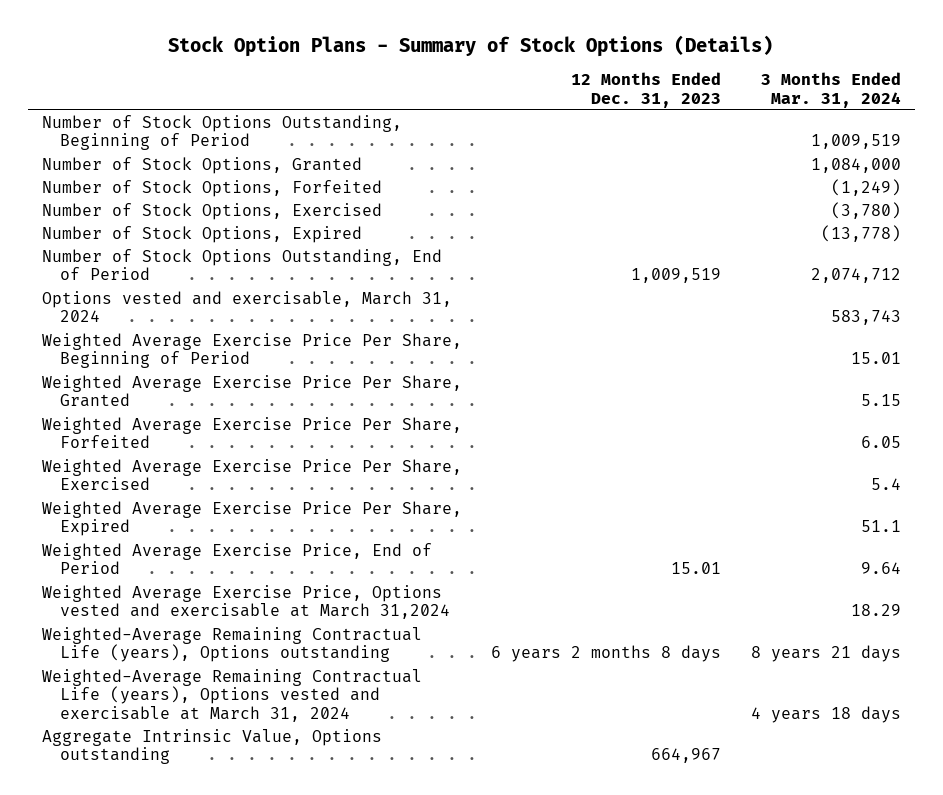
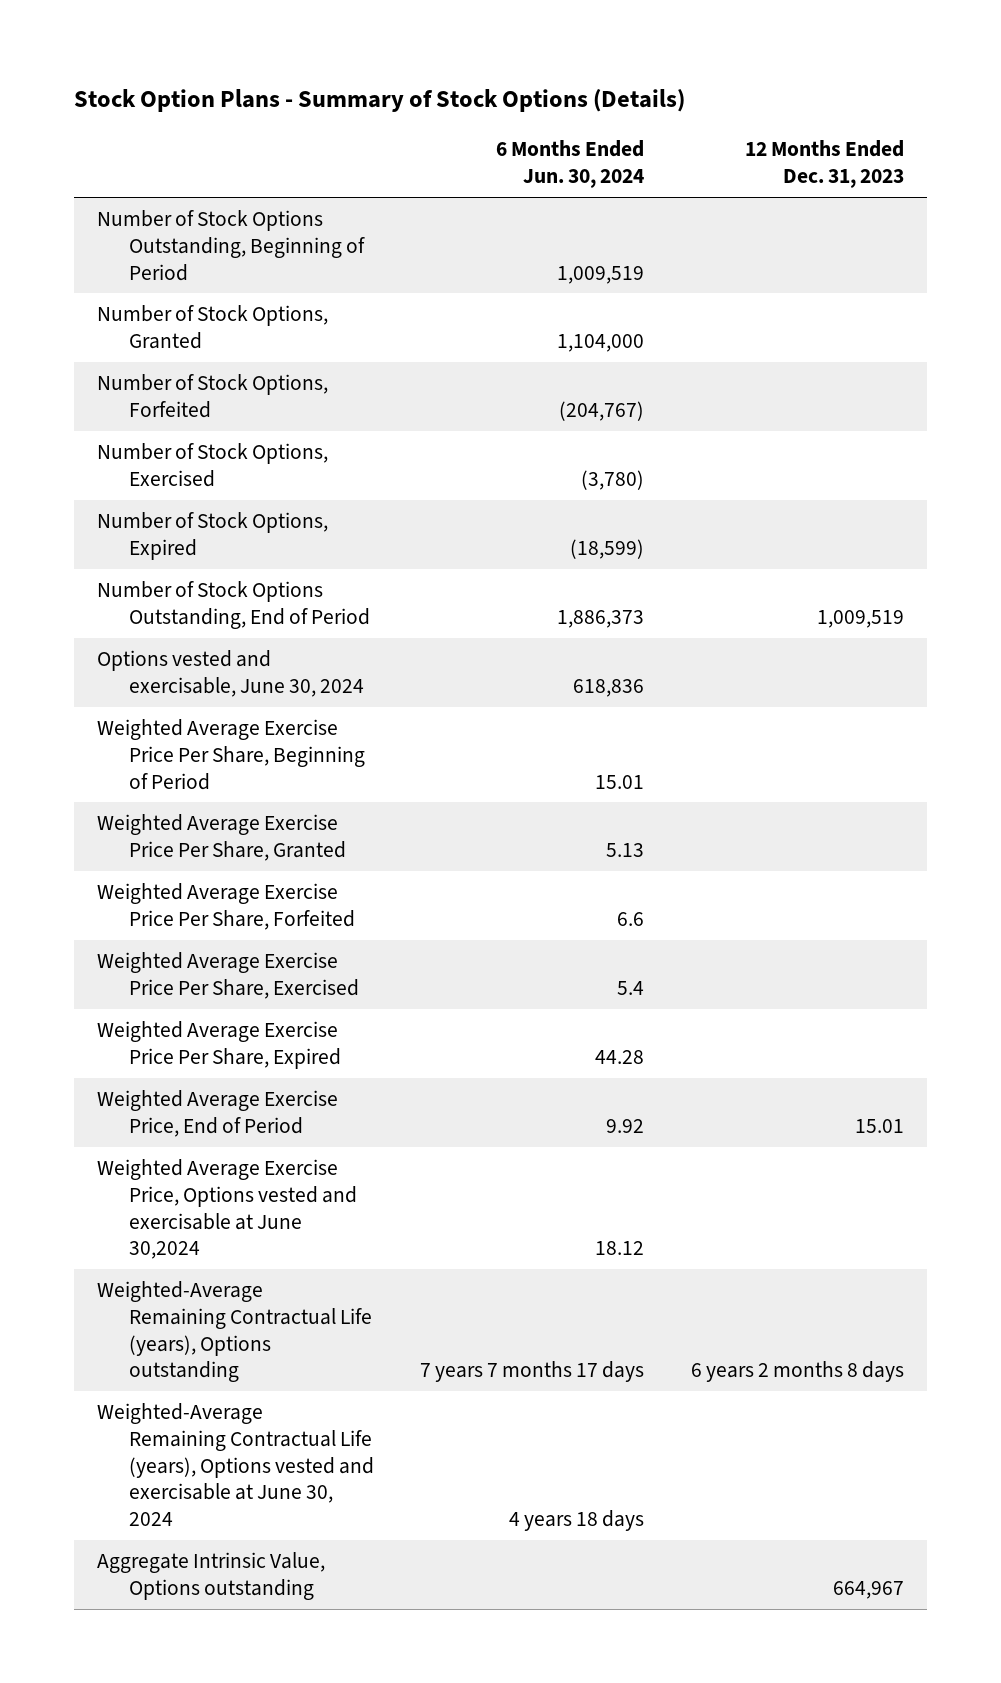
[760,72,901,108] 3 Months Ended Mar. 31, 2024 -> none
none -> [496,140,645,189] 6 Months Ended Jun. 30, 2024
[42,291,453,323] Options vested and exercisable, March 31, 2024 -> [96,650,365,697] Options vested and exercisable, June 30, 2024
[42,585,451,620] Weighted Average Exercise Price, Options vested and exercisable at March 31,2024 -> [96,1159,358,1260] Weighted Average Exercise Price, Options vested and exercisable at June 30,2024
[42,669,423,722] Weighted-Average Remaining Contractual Life (years), Options vested and exercisable at March 31, 2024 -> [96,1403,375,1527] Weighted-Average Remaining Contractual Life (years), Options vested and exercisable at June 30, 2024

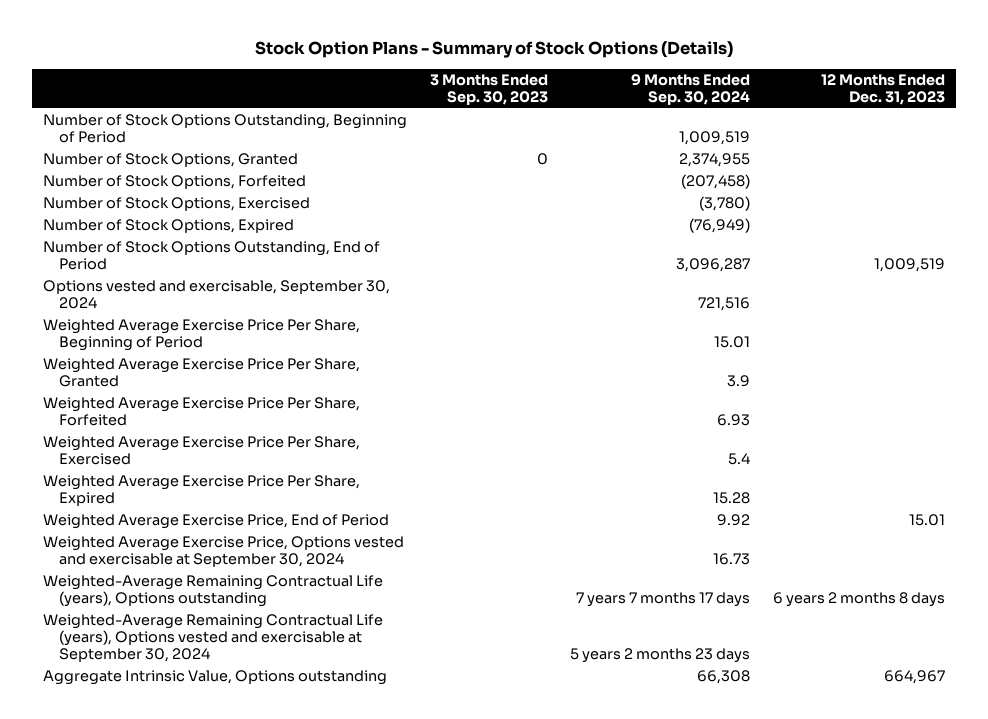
[496,140,645,189] 6 Months Ended Jun. 30, 2024 -> none
none -> [429,74,548,105] 3 Months Ended Sep. 30, 2023
none -> [631,74,751,105] 9 Months Ended Sep. 30, 2024
[96,650,365,697] Options vested and exercisable, June 30, 2024 -> [43,280,391,310] Options vested and exercisable, September 30, 2024
[96,1159,358,1260] Weighted Average Exercise Price, Options vested and exercisable at June 30,2024 -> [43,536,405,568] Weighted Average Exercise Price, Options vested and exercisable at September 30, 2024
[96,1403,375,1527] Weighted-Average Remaining Contractual Life (years), Options vested and exercisable at June 30, 2024 -> [43,614,384,662] Weighted-Average Remaining Contractual Life (years), Options vested and exercisable at September 30, 2024

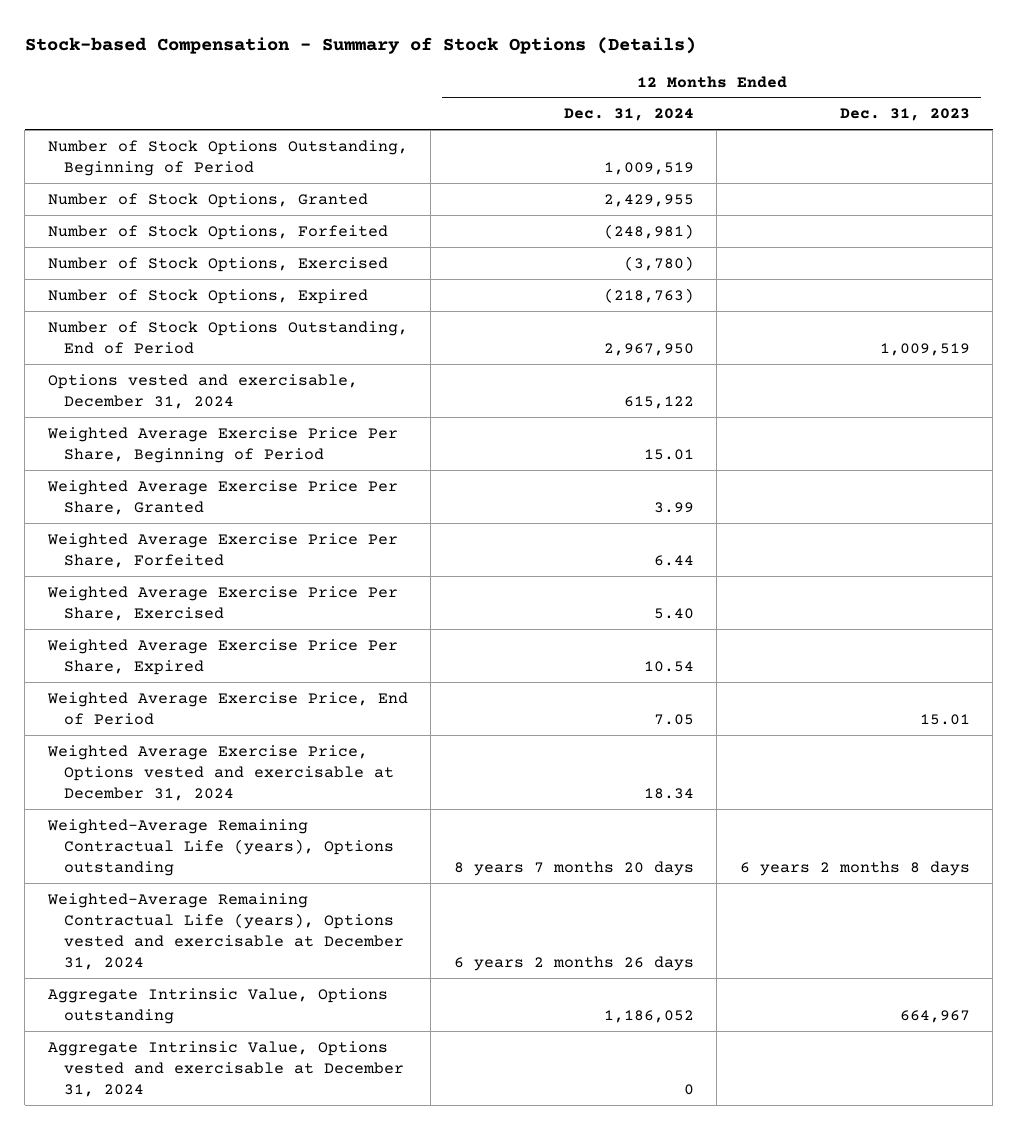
[255,41,734,59] Stock Option Plans - Summary of Stock Options (Details) -> [24,36,696,54] Stock-based Compensation - Summary of Stock Options (Details)
[429,74,548,105] 3 Months Ended Sep. 30, 2023 -> none
[631,74,751,105] 9 Months Ended Sep. 30, 2024 -> none
none -> [563,108,694,122] Dec. 31, 2024
[43,280,391,310] Options vested and exercisable, September 30, 2024 -> [47,373,358,409] Options vested and exercisable, December 31, 2024
[43,536,405,568] Weighted Average Exercise Price, Options vested and exercisable at September 30, 2024 -> [46,744,394,801] Weighted Average Exercise Price, Options vested and exercisable at December 31, 2024
[43,614,384,662] Weighted-Average Remaining Contractual Life (years), Options vested and exercisable at September 30, 2024 -> [46,892,404,970] Weighted-Average Remaining Contractual Life (years), Options vested and exercisable at December 31, 2024
none -> [47,1040,404,1097] Aggregate Intrinsic Value, Options vested and exercisable at December 31, 2024

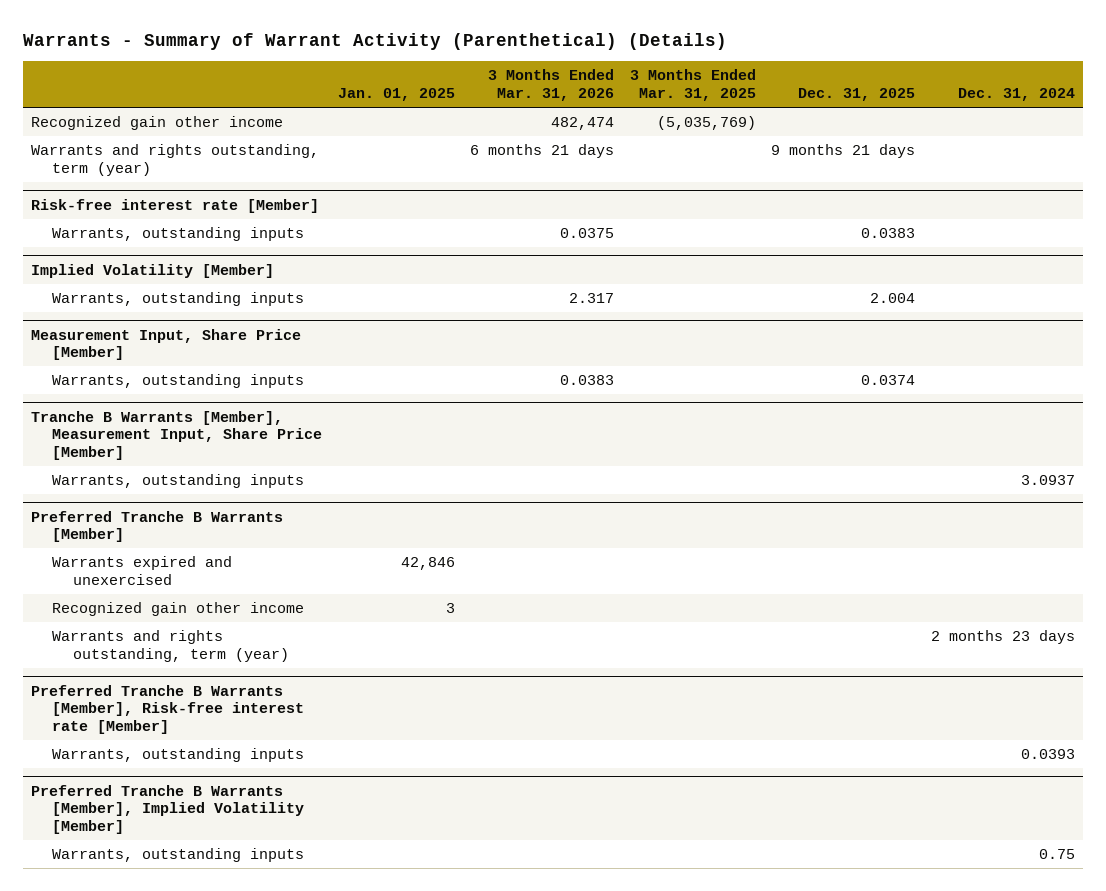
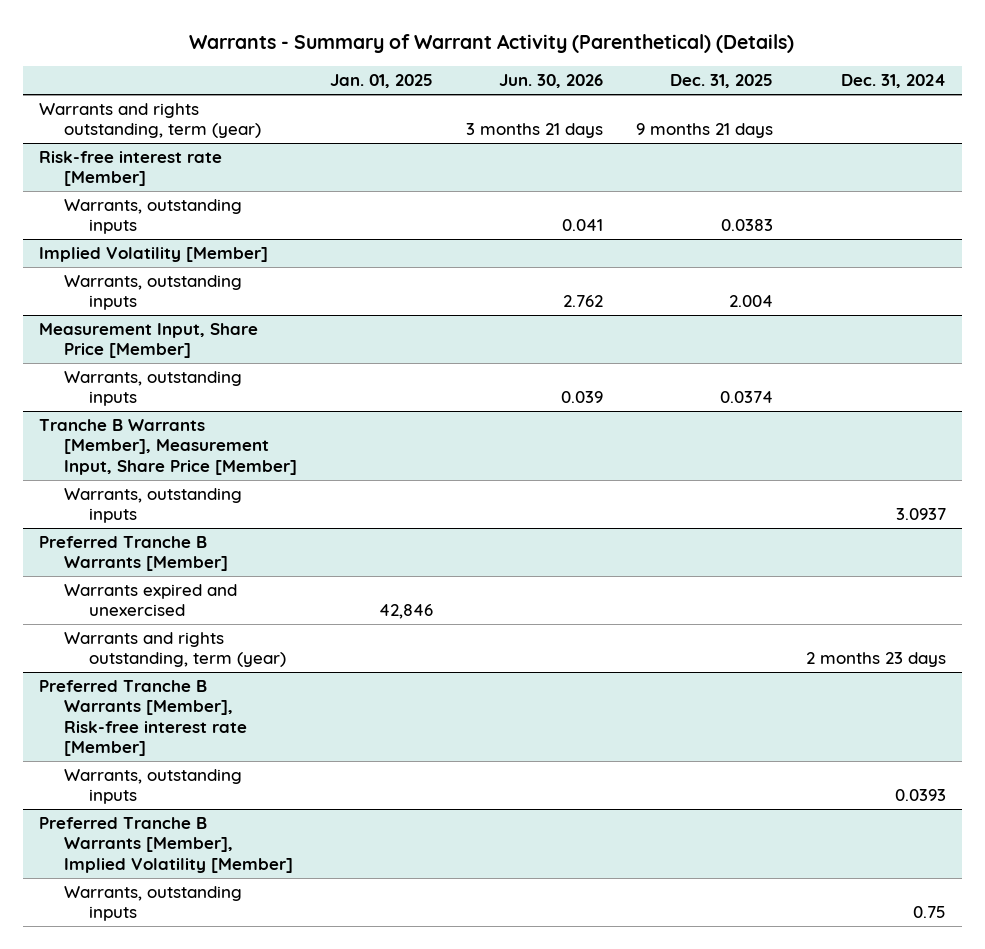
[488,69,615,101] 3 Months Ended Mar. 31, 2026 -> none
[629,69,756,101] 3 Months Ended Mar. 31, 2025 -> none
none -> [498,74,603,89] Jun. 30, 2026
[30,116,283,131] Recognized gain other income -> none
[52,602,305,617] Recognized gain other income -> none

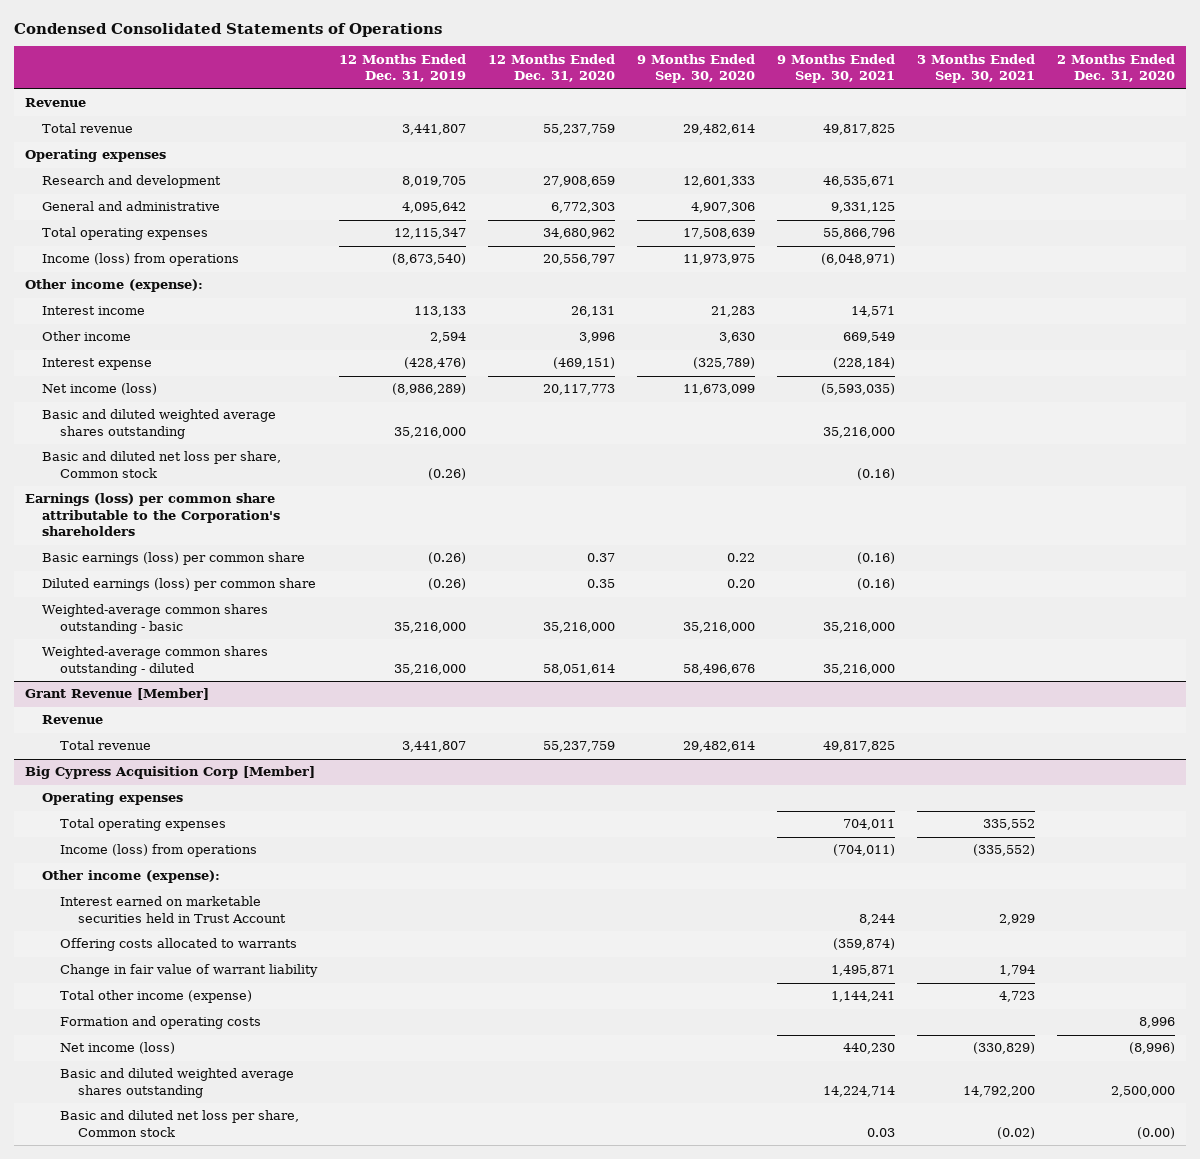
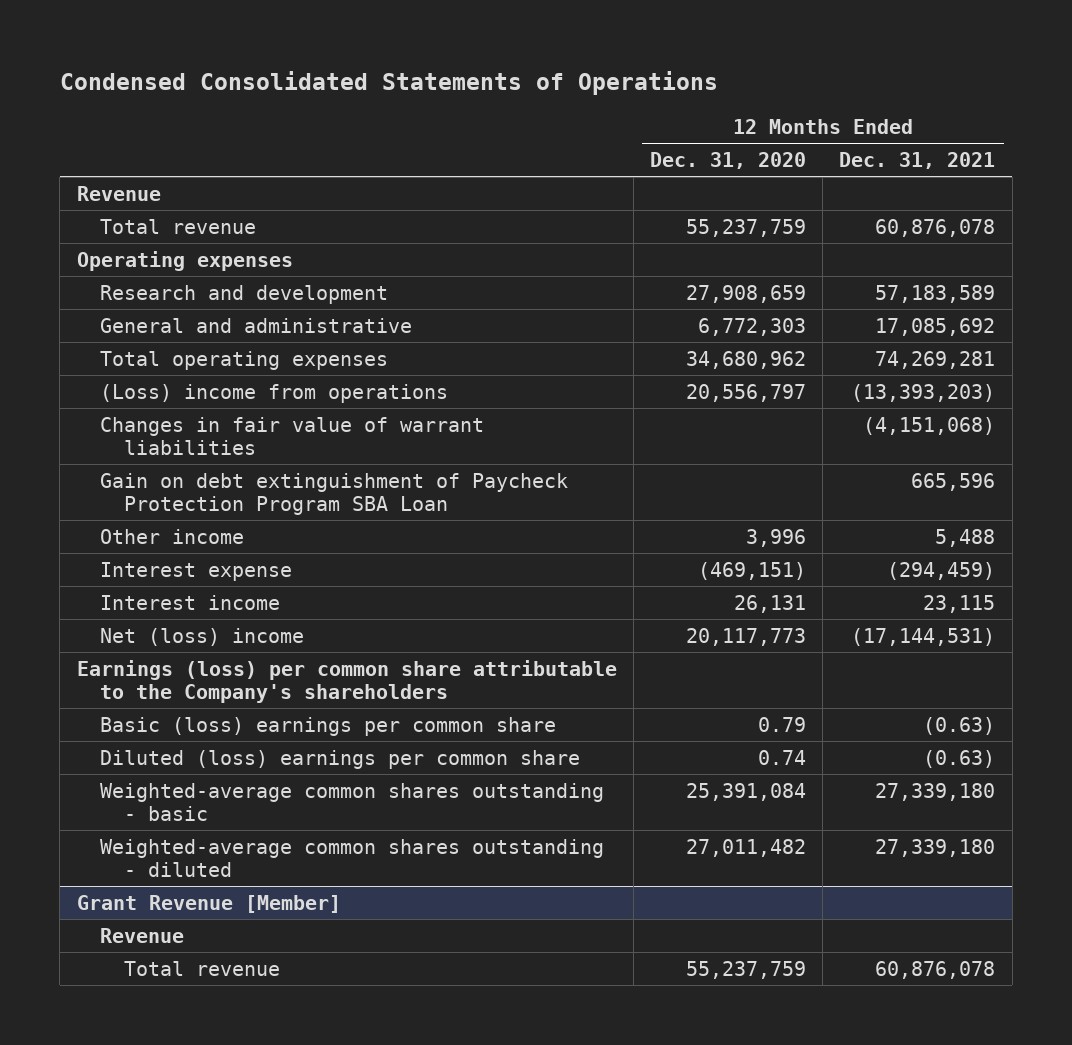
[338,53,466,83] 12 Months Ended Dec. 31, 2019 -> none
[636,53,755,84] 9 Months Ended Sep. 30, 2020 -> none
[776,53,895,84] 9 Months Ended Sep. 30, 2021 -> none
[916,53,1035,84] 3 Months Ended Sep. 30, 2021 -> none
[1056,53,1175,83] 2 Months Ended Dec. 31, 2020 -> none
none -> [839,151,996,169] Dec. 31, 2021
[24,279,203,293] Other income (expense): -> none
[42,253,240,267] Income (loss) from operations -> [100,383,449,403] (Loss) income from operations
none -> [100,416,485,455] Changes in fair value of warrant liabilities
none -> [100,472,569,515] Gain on debt extinguishment of Paycheck Protection Program SBA Loan
[42,409,277,439] Basic and diluted weighted average shares outstanding -> none
[42,451,282,478] Basic and diluted net loss per share, Common stock -> none
[42,306,146,316] Interest income -> [100,594,281,610] Interest income
[42,383,158,396] Net income (loss) -> [100,627,305,646] Net (loss) income
[24,493,281,537] Earnings (loss) per common share attributable to the Corporation's shareholders -> [76,659,617,703] Earnings (loss) per common share attributable to the Company's shareholders
[42,552,306,566] Basic earnings (loss) per common share -> [100,716,557,736] Basic (loss) earnings per common share
[586,553,615,563] 0.37 -> [757,716,806,732] 0.79
[42,578,317,592] Diluted earnings (loss) per common share -> [100,749,581,769] Diluted (loss) earnings per common share
[586,579,615,589] 0.35 -> [757,749,806,765] 0.74
[542,621,615,633] 35,216,000 -> [685,782,806,801] 25,391,084
[542,663,615,675] 58,051,614 -> [685,838,806,857] 27,011,482
[24,766,315,780] Big Cypress Acquisition Corp [Member] -> none
[42,792,184,806] Operating expenses -> none
[60,818,227,832] Total operating expenses -> none
[60,844,258,858] Income (loss) from operations -> none
[42,870,221,884] Other income (expense): -> none
[60,896,286,923] Interest earned on marketable securities held in Trust Account -> none
[60,938,298,952] Offering costs allocated to warrants -> none
[60,964,319,978] Change in fair value of warrant liability -> none
[60,990,253,1004] Total other income (expense) -> none
[60,1016,262,1030] Formation and operating costs -> none
[60,1042,176,1055] Net income (loss) -> none
[60,1068,295,1098] Basic and diluted weighted average shares outstanding -> none
[60,1110,300,1137] Basic and diluted net loss per share, Common stock -> none

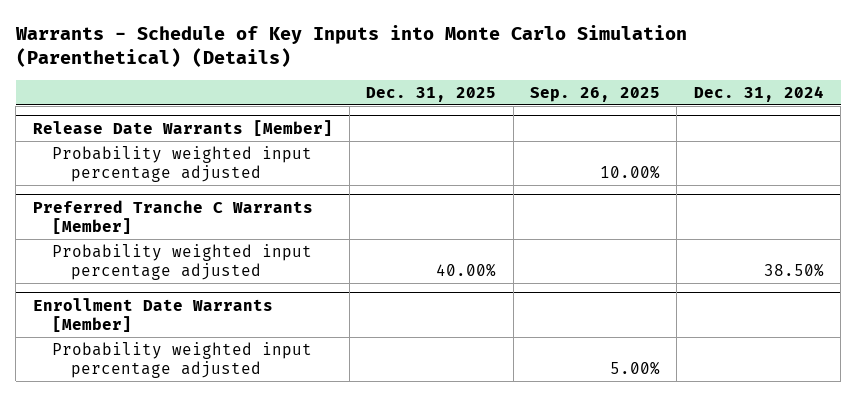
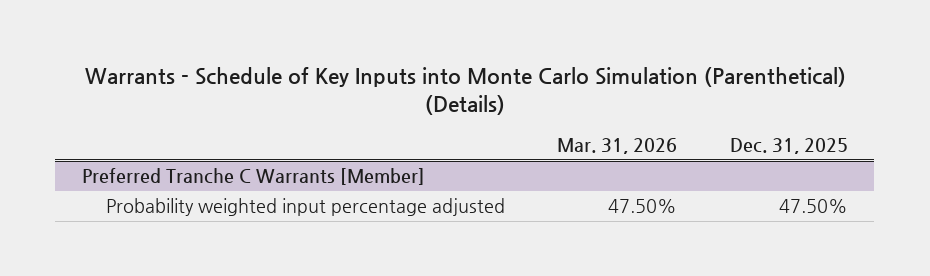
[530,86,661,102] Sep. 26, 2025 -> none
[693,85,824,102] Dec. 31, 2024 -> none
none -> [557,137,678,154] Mar. 31, 2026
[32,119,333,136] Release Date Warrants [Member] -> none
[51,146,312,183] Probability weighted input percentage adjusted -> none
[32,297,273,332] Enrollment Date Warrants [Member] -> none
[51,342,312,379] Probability weighted input percentage adjusted -> none
[436,263,497,278] 40.00% -> [778,199,848,214] 47.50%

